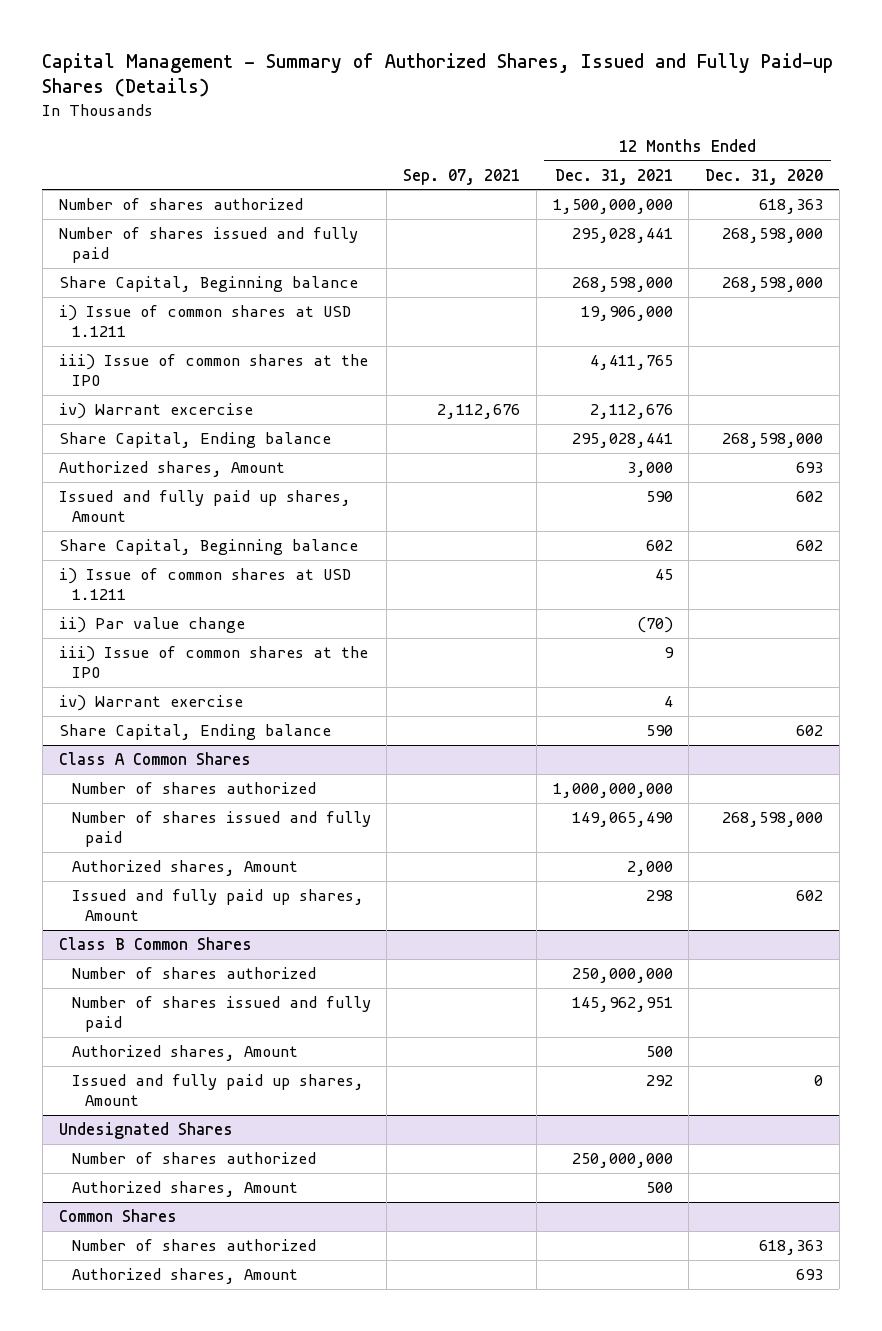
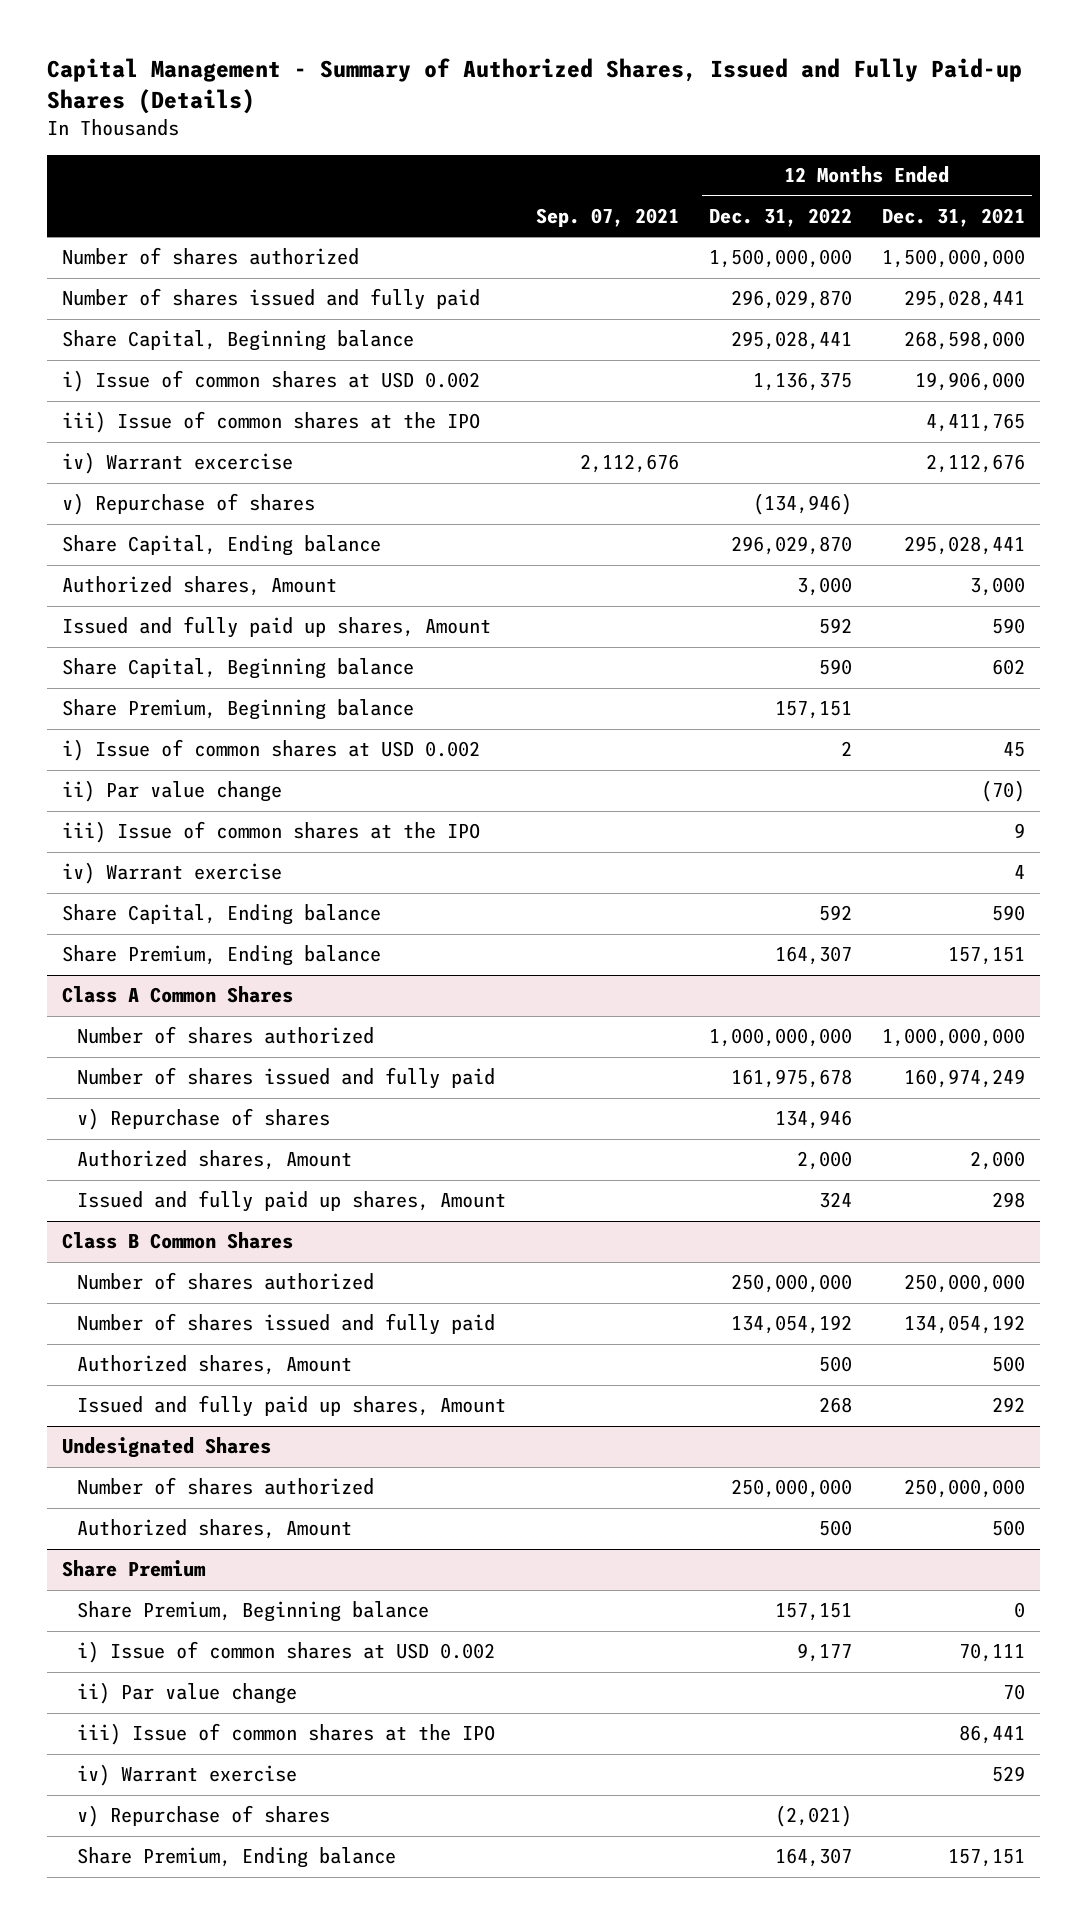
[705,168,824,185] Dec. 31, 2020 -> none
none -> [709,207,853,227] Dec. 31, 2022
[58,304,351,338] i) Issue of common shares at USD 1.1211 -> [61,370,480,393] i) Issue of common shares at USD 0.002
none -> [61,493,315,516] v) Repurchase of shares
none -> [61,699,414,721] Share Premium, Beginning balance
[58,567,351,601] i) Issue of common shares at USD 1.1211 -> [61,739,480,762] i) Issue of common shares at USD 0.002
none -> [61,945,381,967] Share Premium, Ending balance
[571,811,673,827] 149,065,490 -> [903,1069,1025,1089] 160,974,249
none -> [77,1108,331,1131] v) Repurchase of shares
[571,996,673,1012] 145,962,951 -> [903,1315,1025,1335] 134,054,192
[58,1208,177,1222] Common Shares -> none
[71,1238,316,1251] Number of shares authorized -> none
[71,1267,298,1284] Authorized shares, Amount -> none
none -> [61,1560,206,1578] Share Premium
none -> [77,1601,430,1623] Share Premium, Beginning balance
none -> [77,1641,496,1664] i) Issue of common shares at USD 0.002
none -> [77,1682,298,1705] ii) Par value change
none -> [77,1723,496,1746] iii) Issue of common shares at the IPO
none -> [77,1764,298,1787] iv) Warrant exercise
none -> [77,1805,331,1828] v) Repurchase of shares
none -> [77,1847,397,1869] Share Premium, Ending balance

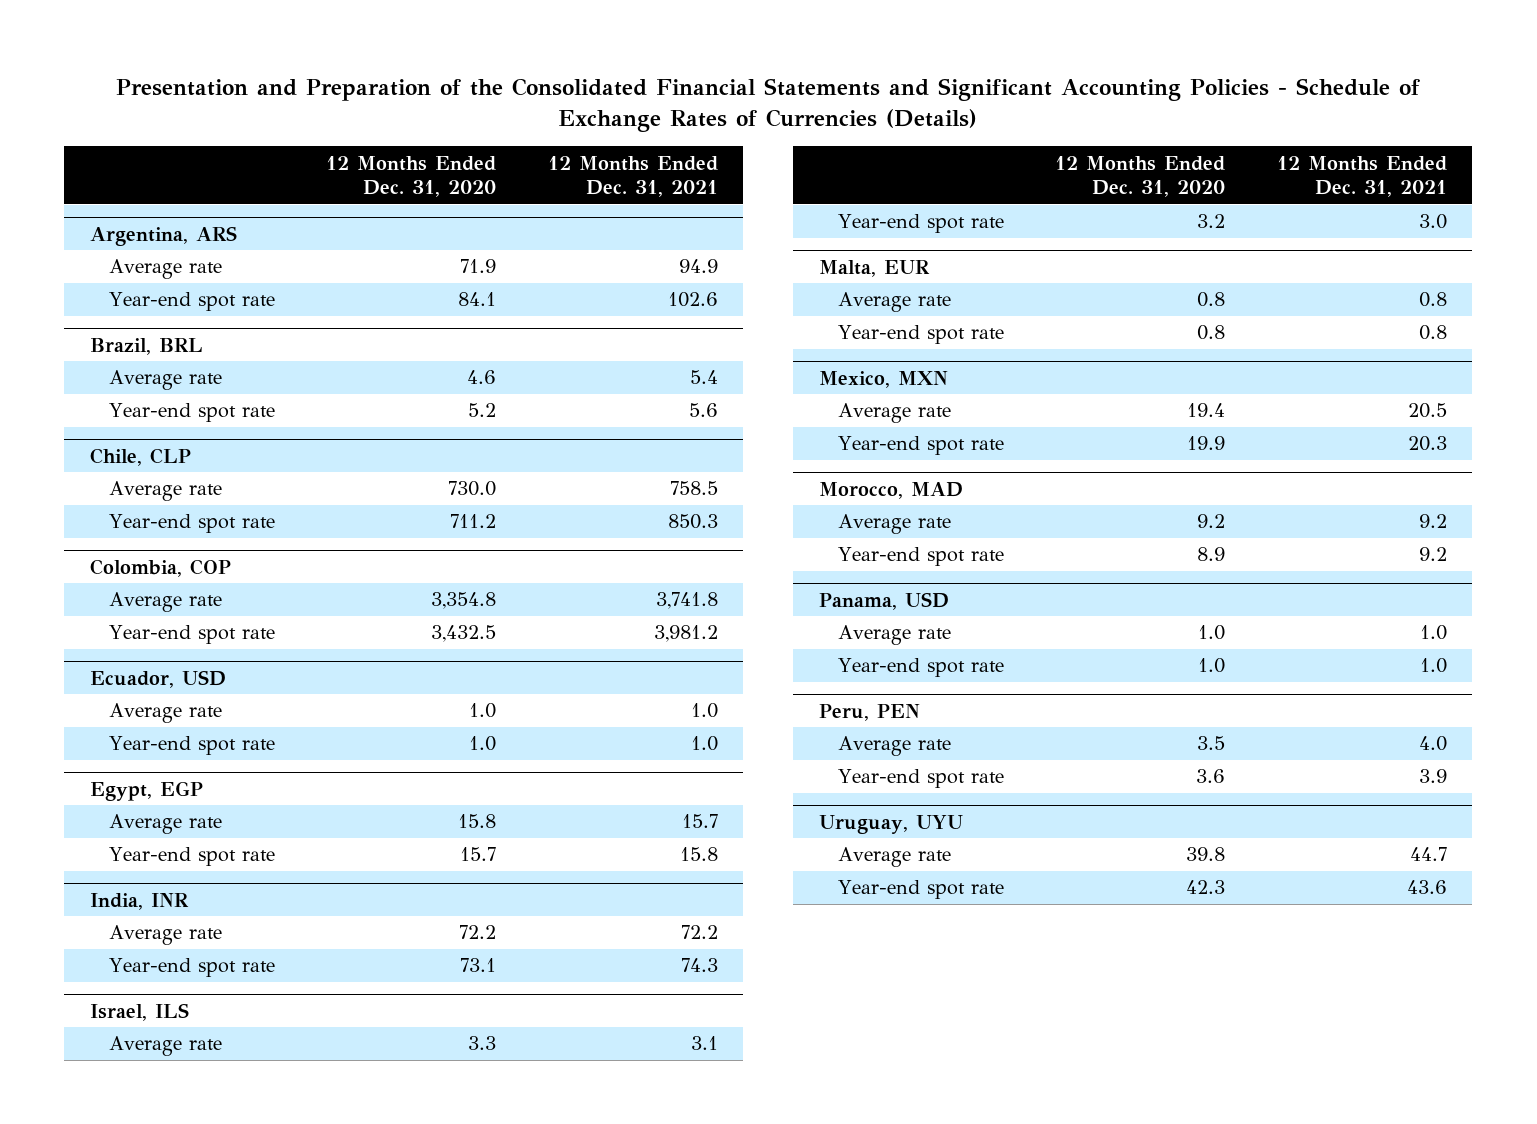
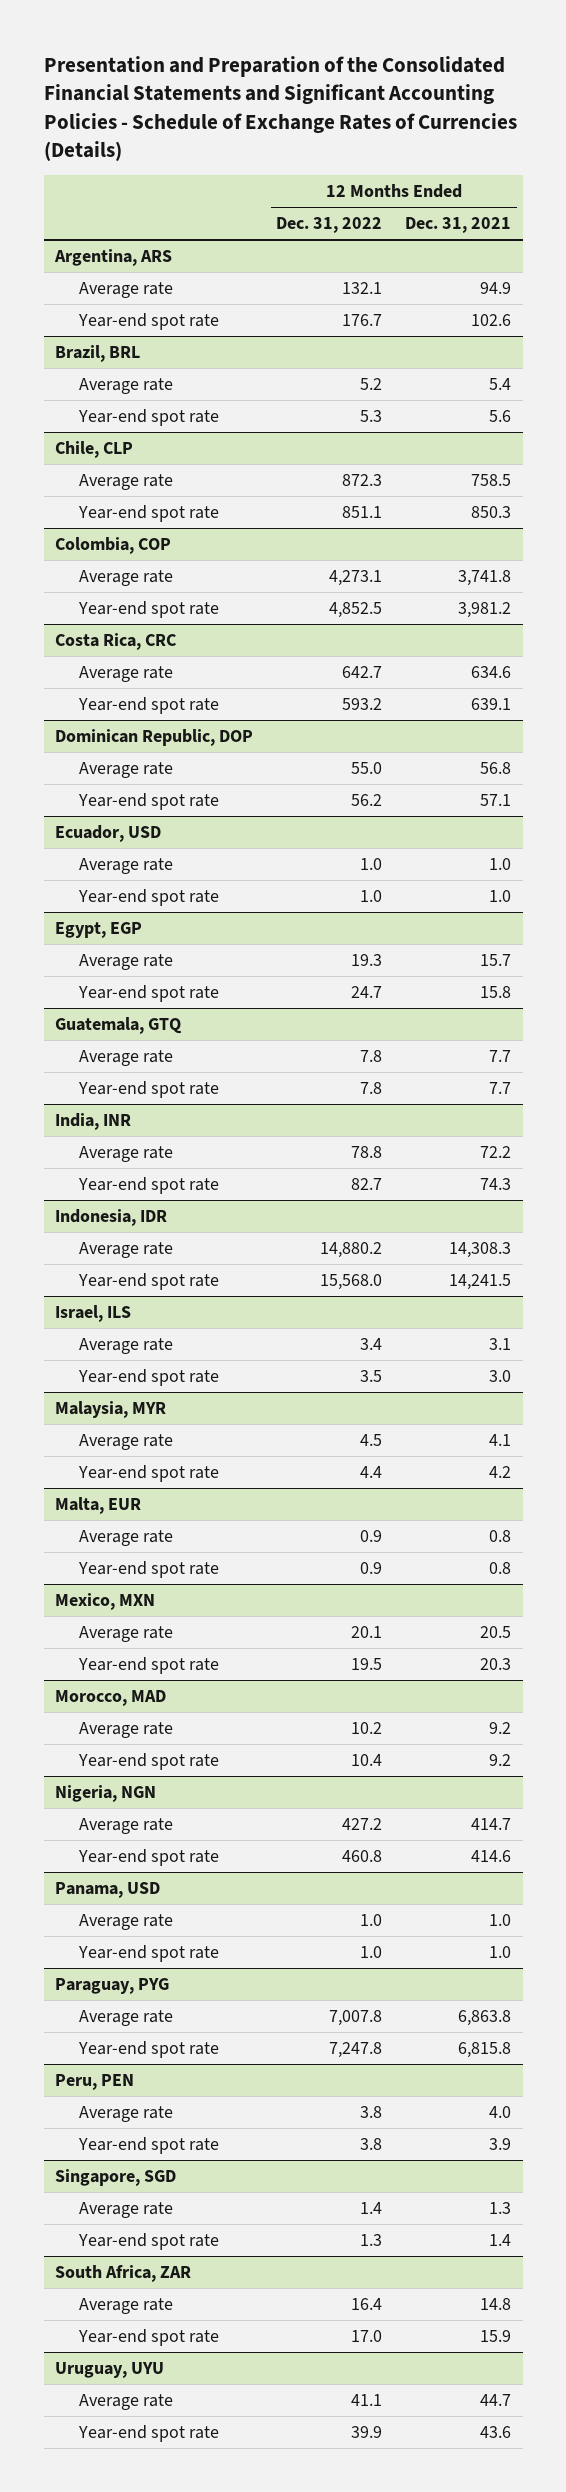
[326,155,497,198] 12 Months Ended Dec. 31, 2020 -> none
none -> [276,217,383,234] Dec. 31, 2022
none -> [55,633,178,651] Costa Rica, CRC
none -> [79,666,174,683] Average rate
none -> [78,697,220,715] Year-end spot rate
none -> [55,729,254,747] Dominican Republic, DOP
none -> [79,762,174,779] Average rate
none -> [78,793,220,811] Year-end spot rate
none -> [55,1017,183,1035] Guatemala, GTQ
none -> [79,1050,174,1067] Average rate
none -> [78,1081,220,1099] Year-end spot rate
none -> [55,1209,168,1227] Indonesia, IDR
none -> [79,1242,174,1259] Average rate
none -> [78,1273,220,1291] Year-end spot rate
none -> [55,1401,167,1419] Malaysia, MYR
none -> [79,1434,174,1451] Average rate
none -> [78,1465,220,1483] Year-end spot rate
none -> [55,1785,157,1803] Nigeria, NGN
none -> [79,1818,174,1835] Average rate
none -> [78,1849,220,1867] Year-end spot rate
none -> [55,1978,170,1995] Paraguay, PYG
none -> [79,2010,174,2027] Average rate
none -> [78,2041,220,2059] Year-end spot rate
none -> [55,2169,177,2187] Singapore, SGD
none -> [79,2202,174,2219] Average rate
none -> [78,2233,220,2251] Year-end spot rate
none -> [55,2265,192,2283] South Africa, ZAR
none -> [79,2298,174,2315] Average rate
none -> [78,2329,220,2347] Year-end spot rate

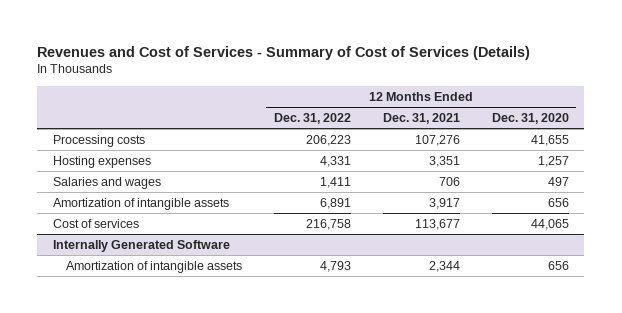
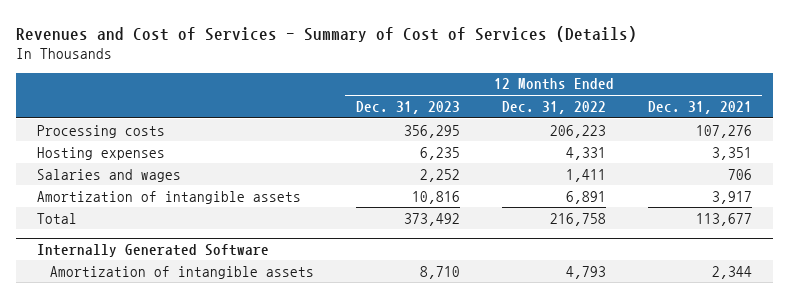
[491,113,569,125] Dec. 31, 2020 -> none
none -> [355,100,460,114] Dec. 31, 2023
[53,218,140,228] Cost of services -> [37,212,78,224] Total

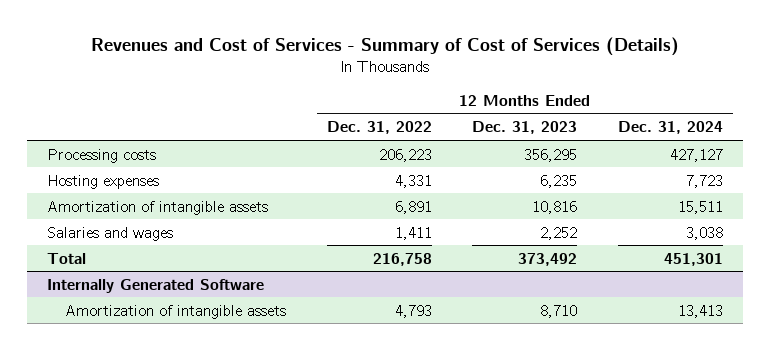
[647,100,752,114] Dec. 31, 2021 -> none
none -> [617,121,723,135] Dec. 31, 2024
[37,168,182,182] Salaries and wages -> [47,226,174,241] Salaries and wages

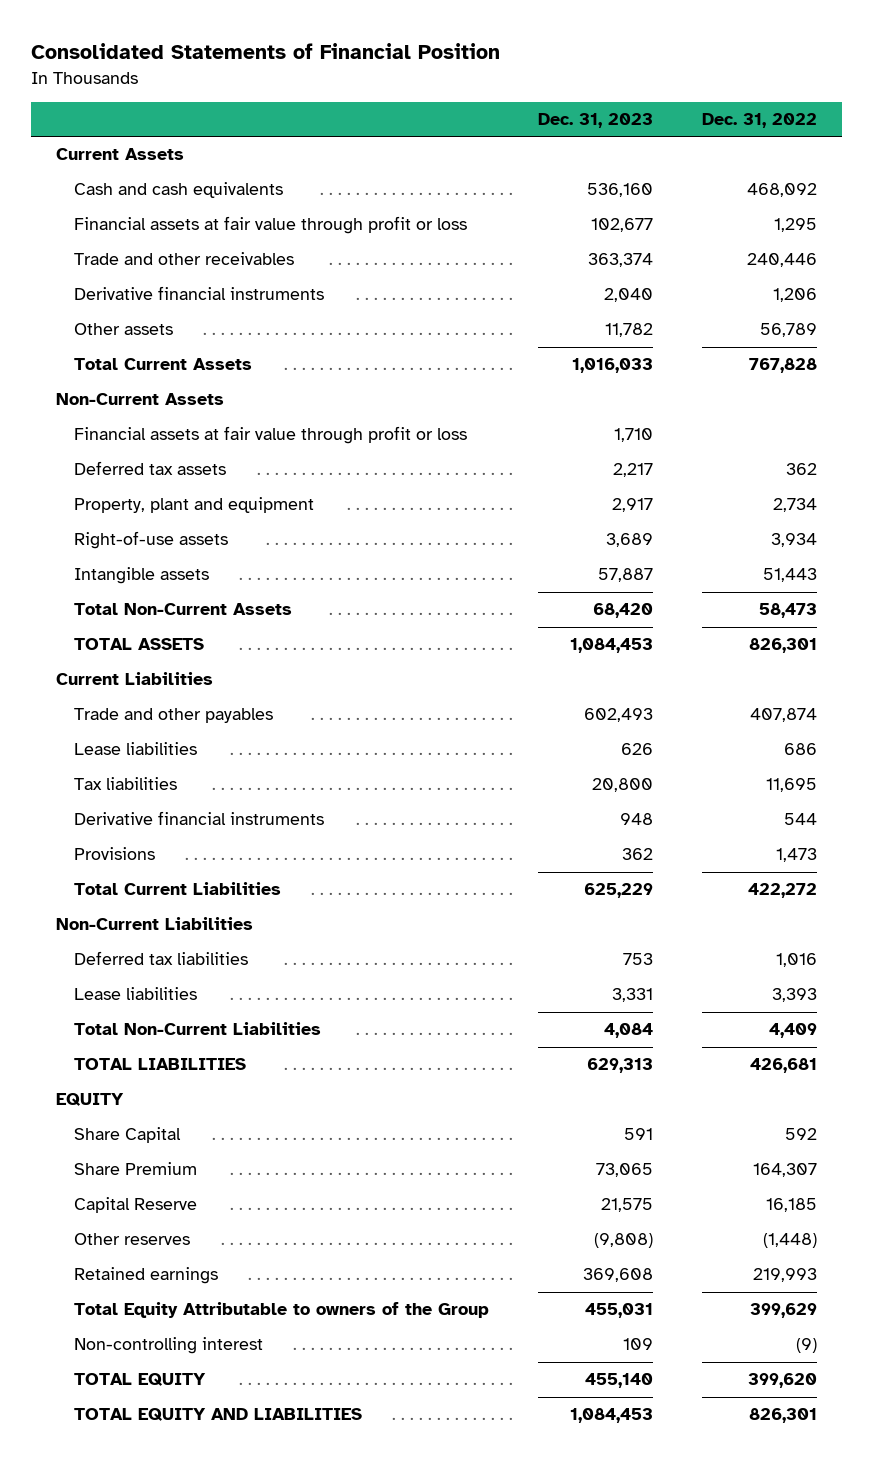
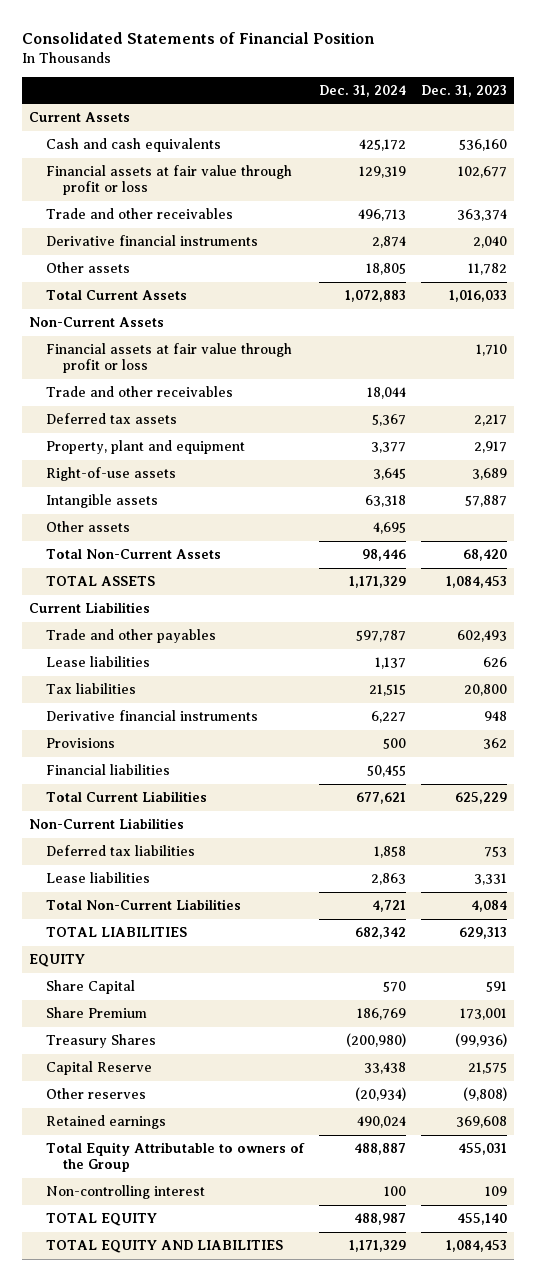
[702,113,818,129] Dec. 31, 2022 -> none
none -> [319,84,407,97] Dec. 31, 2024
none -> [46,386,234,398] Trade and other receivables
none -> [46,521,131,533] Other assets
none -> [46,764,171,776] Financial liabilities
[595,1163,653,1178] 73,065 -> [459,1008,507,1021] 173,001
none -> [46,1034,157,1049] Treasury Shares

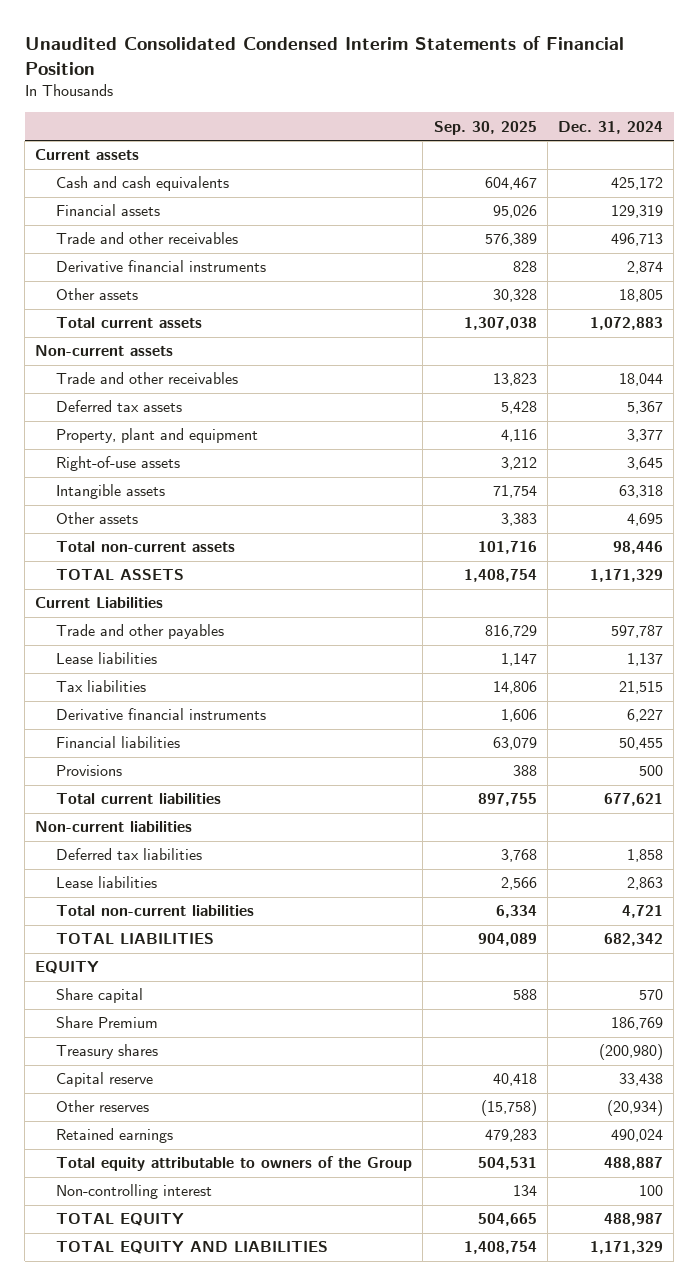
[21,31,375,44] Consolidated Statements of Financial Position -> [24,35,624,75] Unaudited Consolidated Condensed Interim Statements of Financial Position
[420,84,507,97] Dec. 31, 2023 -> none
none -> [433,120,537,135] Sep. 30, 2025
[29,112,131,123] Current Assets -> [35,149,140,161] Current assets
[46,165,293,196] Financial assets at fair value through profit or loss -> [56,204,161,217] Financial assets
[46,343,293,374] Financial assets at fair value through profit or loss -> none
[46,290,188,301] Total Current Assets -> [56,317,203,329] Total current assets
[29,317,165,328] Non-Current Assets -> [35,345,174,357] Non-current assets
[46,549,222,560] Total Non-Current Assets -> [56,541,236,553] Total non-current assets
[46,738,116,749] Provisions -> [56,765,123,777] Provisions
[46,791,208,803] Total Current Liabilities -> [56,793,222,805] Total current liabilities
[29,818,185,830] Non-Current Liabilities -> [35,821,193,833] Non-current liabilities
[46,899,242,911] Total Non-Current Liabilities -> [56,905,255,917] Total non-current liabilities
[46,980,136,995] Share Capital -> [56,988,144,1004] Share capital
[46,1034,157,1049] Treasury Shares -> [56,1044,159,1060] Treasury shares
[46,1061,153,1076] Capital Reserve -> [56,1072,154,1088] Capital reserve
[46,1142,306,1173] Total Equity Attributable to owners of the Group -> [56,1156,413,1172] Total equity attributable to owners of the Group

